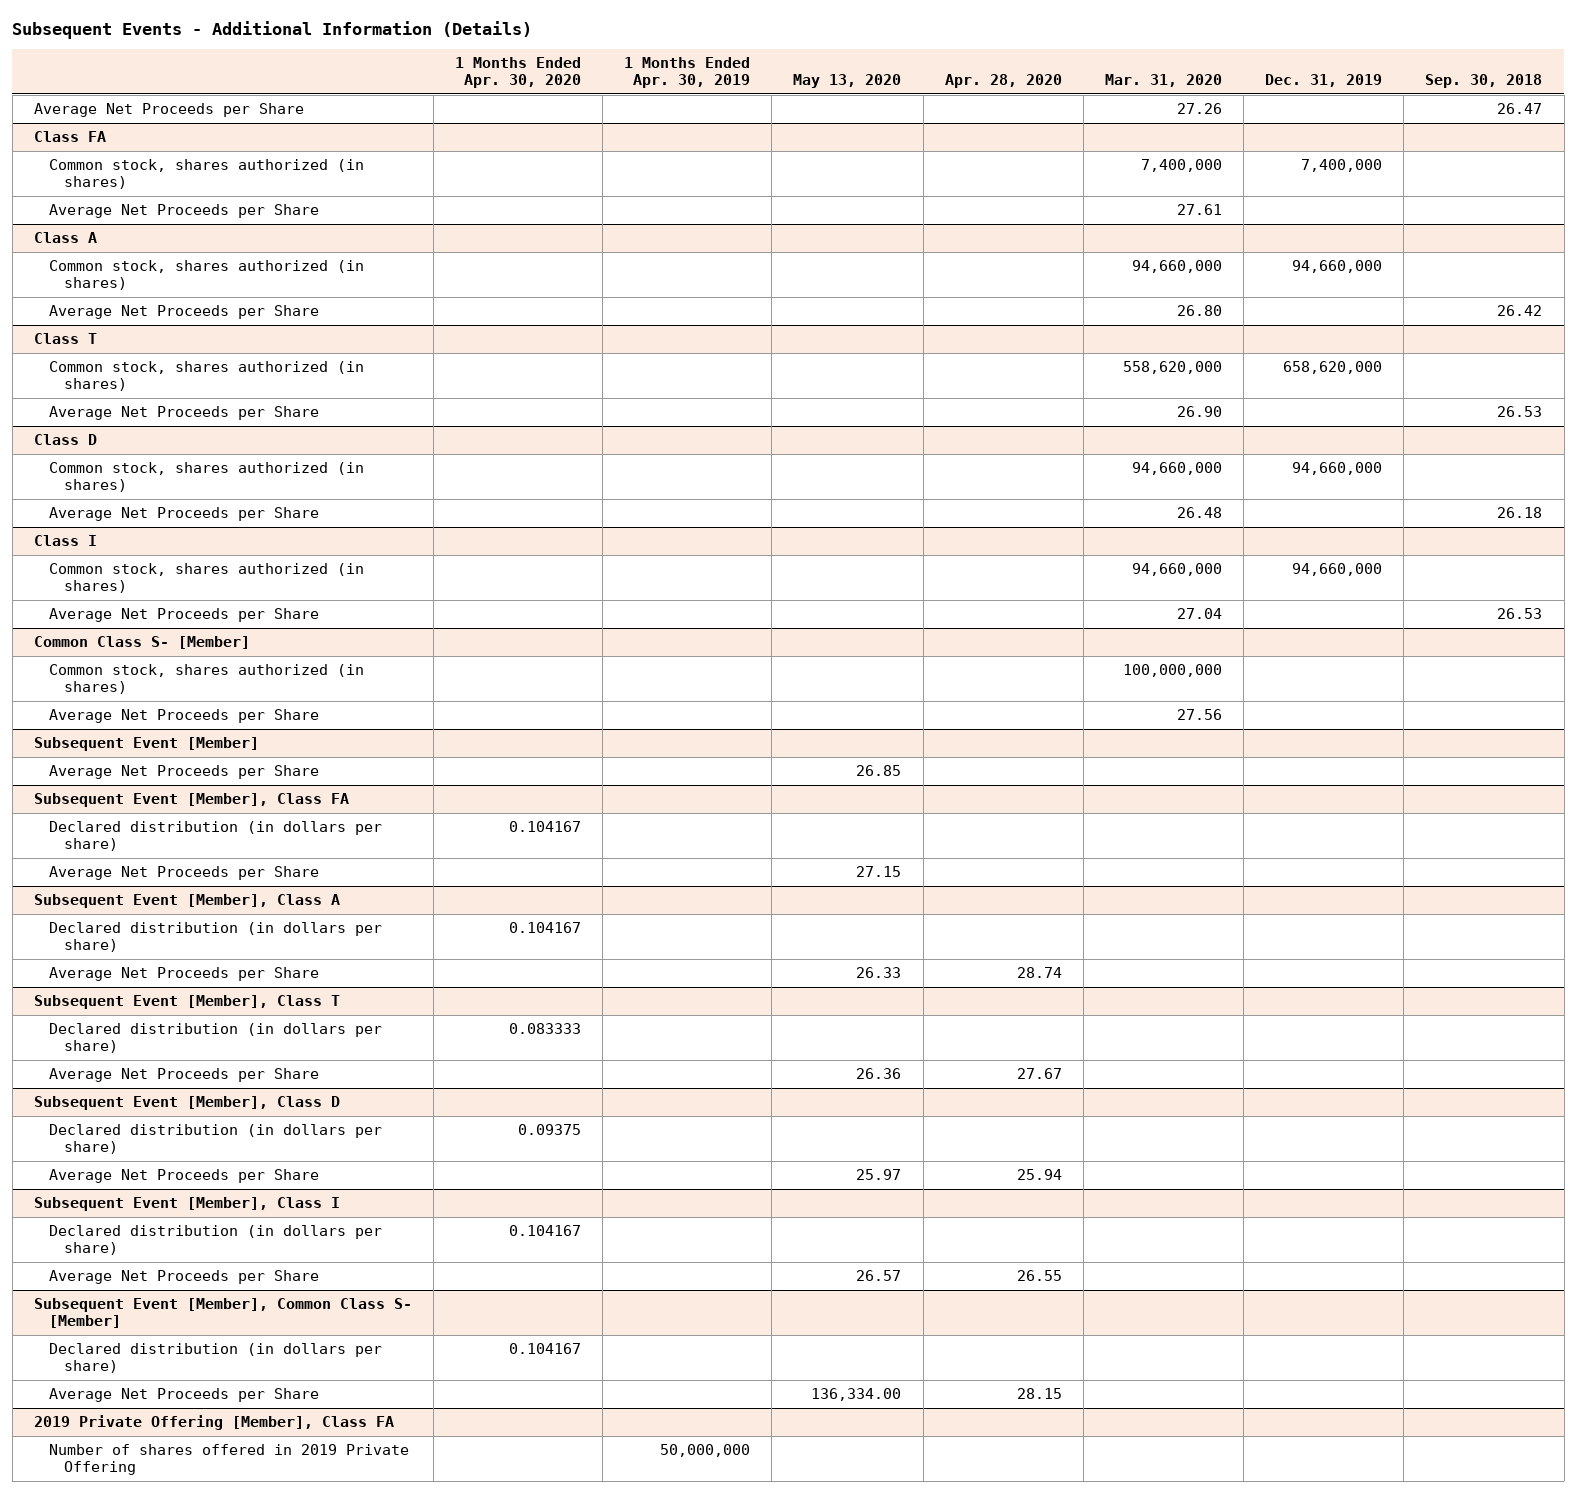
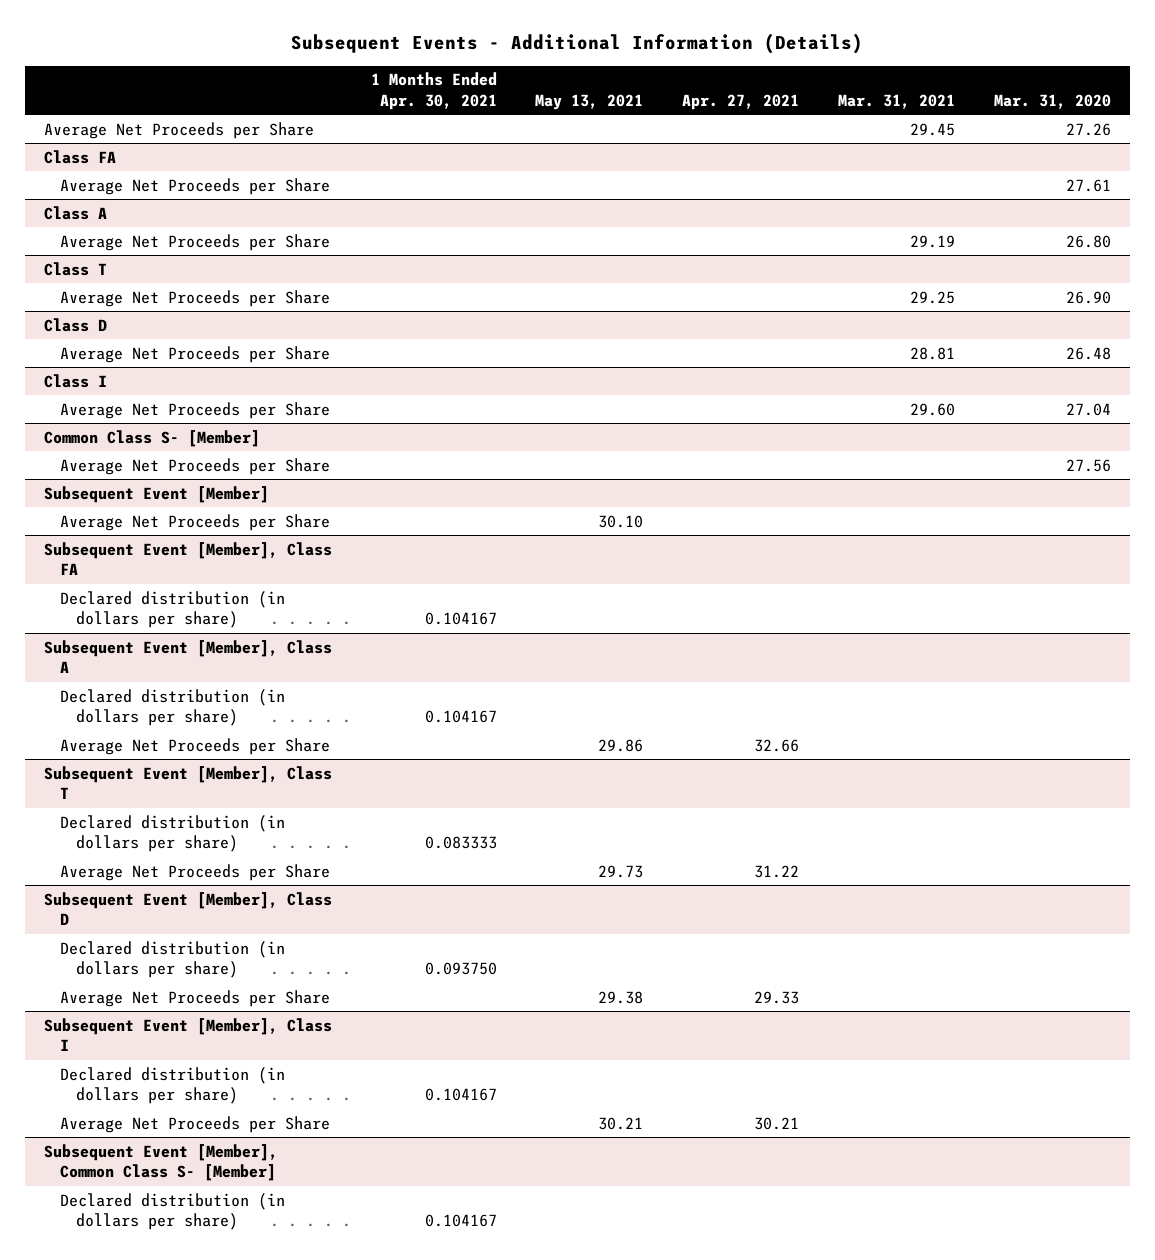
[454,57,581,89] 1 Months Ended Apr. 30, 2020 -> none
[624,57,751,89] 1 Months Ended Apr. 30, 2019 -> none
[793,74,902,89] May 13, 2020 -> none
[944,74,1062,89] Apr. 28, 2020 -> none
[1265,74,1383,88] Dec. 31, 2019 -> none
[1425,74,1543,89] Sep. 30, 2018 -> none
none -> [370,72,497,110] 1 Months Ended Apr. 30, 2021
none -> [535,93,644,110] May 13, 2021
none -> [682,93,800,110] Apr. 27, 2021
none -> [838,93,956,109] Mar. 31, 2021
[49,159,365,190] Common stock, shares authorized (in shares) -> none
[49,260,365,291] Common stock, shares authorized (in shares) -> none
[49,361,365,392] Common stock, shares authorized (in shares) -> none
[49,462,365,493] Common stock, shares authorized (in shares) -> none
[49,563,365,594] Common stock, shares authorized (in shares) -> none
[49,664,365,695] Common stock, shares authorized (in shares) -> none
[49,866,320,881] Average Net Proceeds per Share -> none
[49,1388,320,1403] Average Net Proceeds per Share -> none
[33,1415,394,1431] 2019 Private Offering [Member], Class FA -> none
[49,1444,410,1476] Number of shares offered in 2019 Private Offering -> none

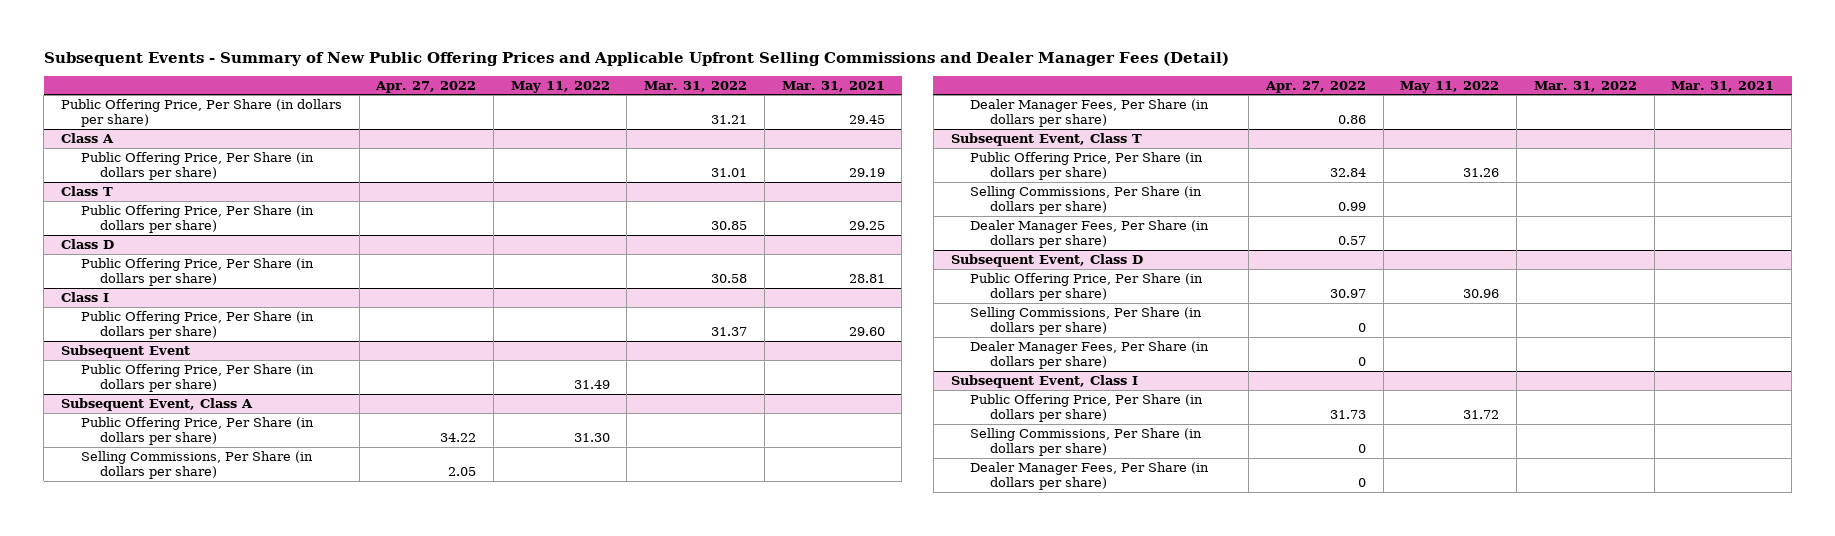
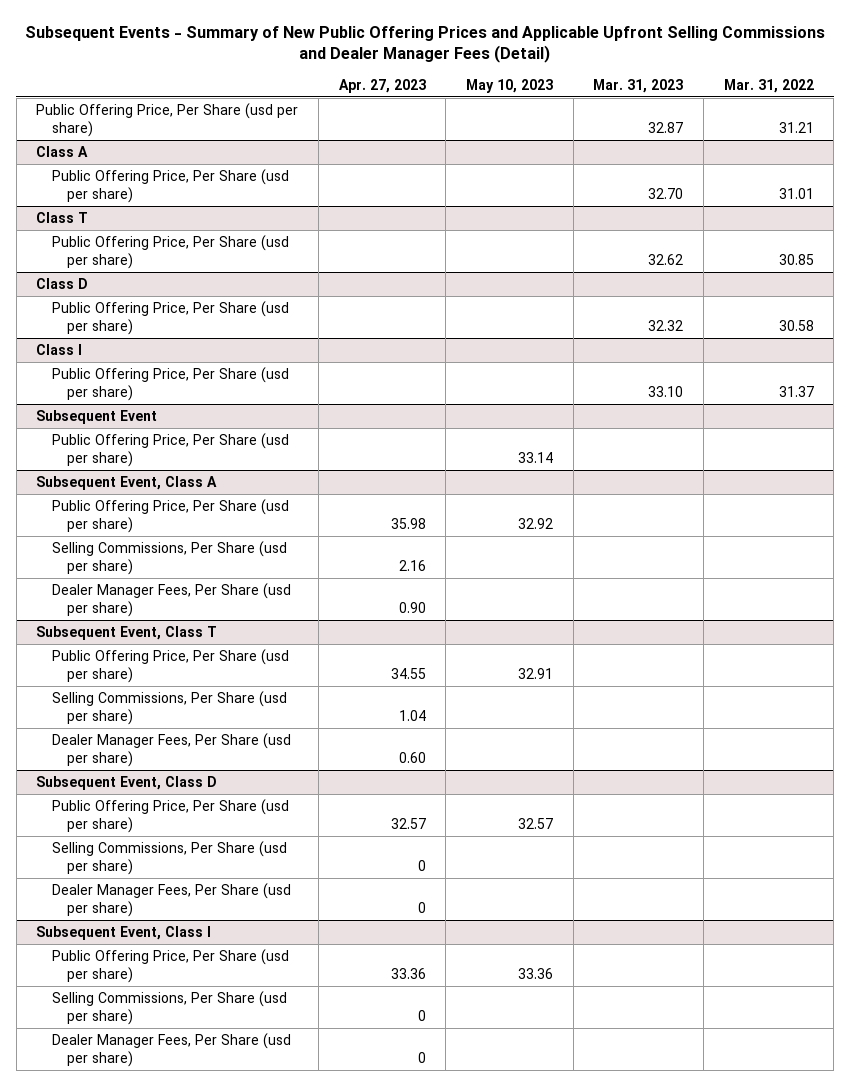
[375,80,477,93] Apr. 27, 2022 -> none
[510,80,610,93] May 11, 2022 -> none
[781,80,885,92] Mar. 31, 2021 -> none
none -> [338,78,426,93] Apr. 27, 2023
none -> [466,78,554,93] May 10, 2023
none -> [593,78,684,93] Mar. 31, 2023
[60,98,342,127] Public Offering Price, Per Share (in dollars per share) -> [36,102,299,137] Public Offering Price, Per Share (usd per share)
[80,151,314,180] Public Offering Price, Per Share (in dollars per share) -> [51,168,289,203] Public Offering Price, Per Share (usd per share)
[80,204,314,233] Public Offering Price, Per Share (in dollars per share) -> [51,234,289,269] Public Offering Price, Per Share (usd per share)
[80,257,314,286] Public Offering Price, Per Share (in dollars per share) -> [51,300,289,335] Public Offering Price, Per Share (usd per share)
[80,310,314,339] Public Offering Price, Per Share (in dollars per share) -> [51,366,289,401] Public Offering Price, Per Share (usd per share)
[80,363,314,392] Public Offering Price, Per Share (in dollars per share) -> [51,432,289,467] Public Offering Price, Per Share (usd per share)
[80,416,314,445] Public Offering Price, Per Share (in dollars per share) -> [51,498,289,533] Public Offering Price, Per Share (usd per share)
[80,450,313,479] Selling Commissions, Per Share (in dollars per share) -> [51,540,287,575] Selling Commissions, Per Share (usd per share)
[970,98,1210,127] Dealer Manager Fees, Per Share (in dollars per share) -> [51,582,291,617] Dealer Manager Fees, Per Share (usd per share)
[970,151,1204,180] Public Offering Price, Per Share (in dollars per share) -> [51,648,289,683] Public Offering Price, Per Share (usd per share)
[970,185,1203,214] Selling Commissions, Per Share (in dollars per share) -> [51,690,287,725] Selling Commissions, Per Share (usd per share)
[970,219,1210,248] Dealer Manager Fees, Per Share (in dollars per share) -> [51,732,291,767] Dealer Manager Fees, Per Share (usd per share)
[970,272,1204,301] Public Offering Price, Per Share (in dollars per share) -> [51,798,289,833] Public Offering Price, Per Share (usd per share)
[970,306,1203,335] Selling Commissions, Per Share (in dollars per share) -> [51,840,287,875] Selling Commissions, Per Share (usd per share)
[970,340,1210,369] Dealer Manager Fees, Per Share (in dollars per share) -> [51,882,291,917] Dealer Manager Fees, Per Share (usd per share)
[970,393,1204,422] Public Offering Price, Per Share (in dollars per share) -> [51,948,289,983] Public Offering Price, Per Share (usd per share)
[970,427,1203,456] Selling Commissions, Per Share (in dollars per share) -> [51,990,287,1025] Selling Commissions, Per Share (usd per share)
[970,461,1210,490] Dealer Manager Fees, Per Share (in dollars per share) -> [51,1032,291,1067] Dealer Manager Fees, Per Share (usd per share)

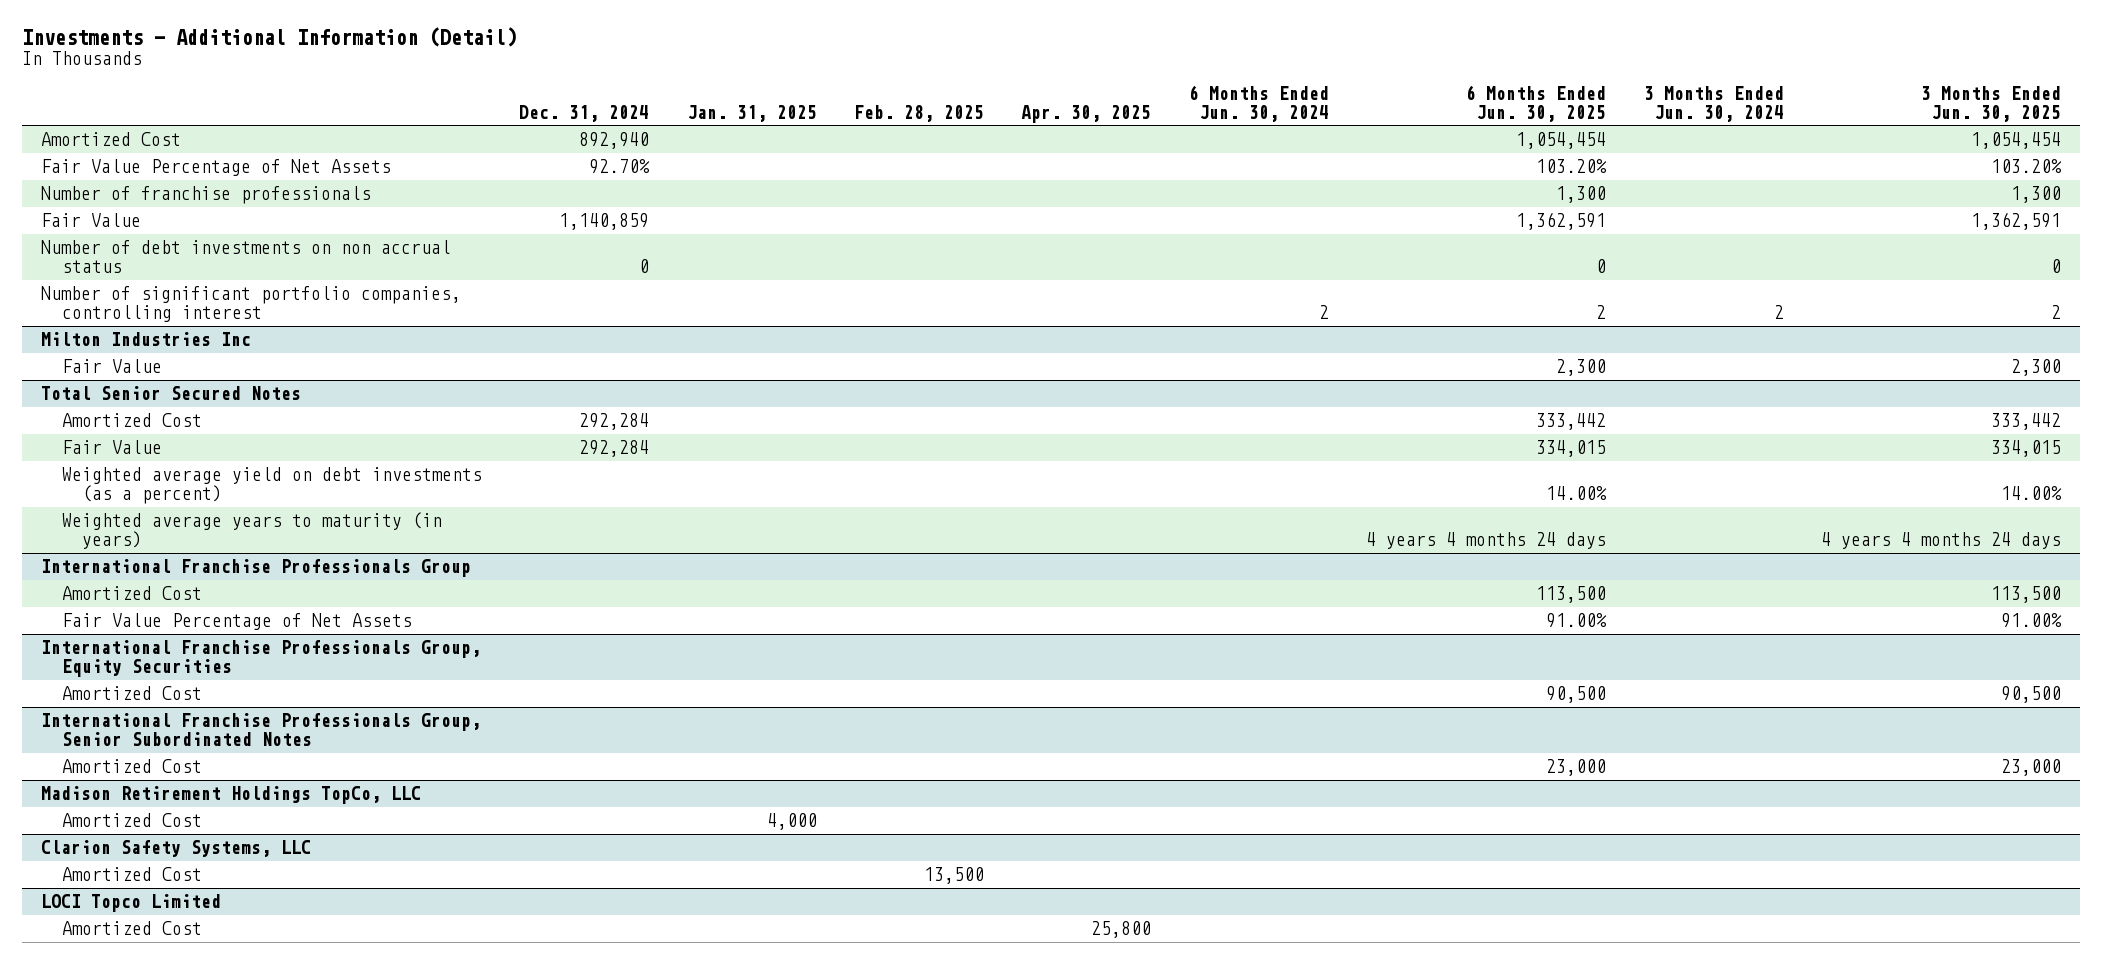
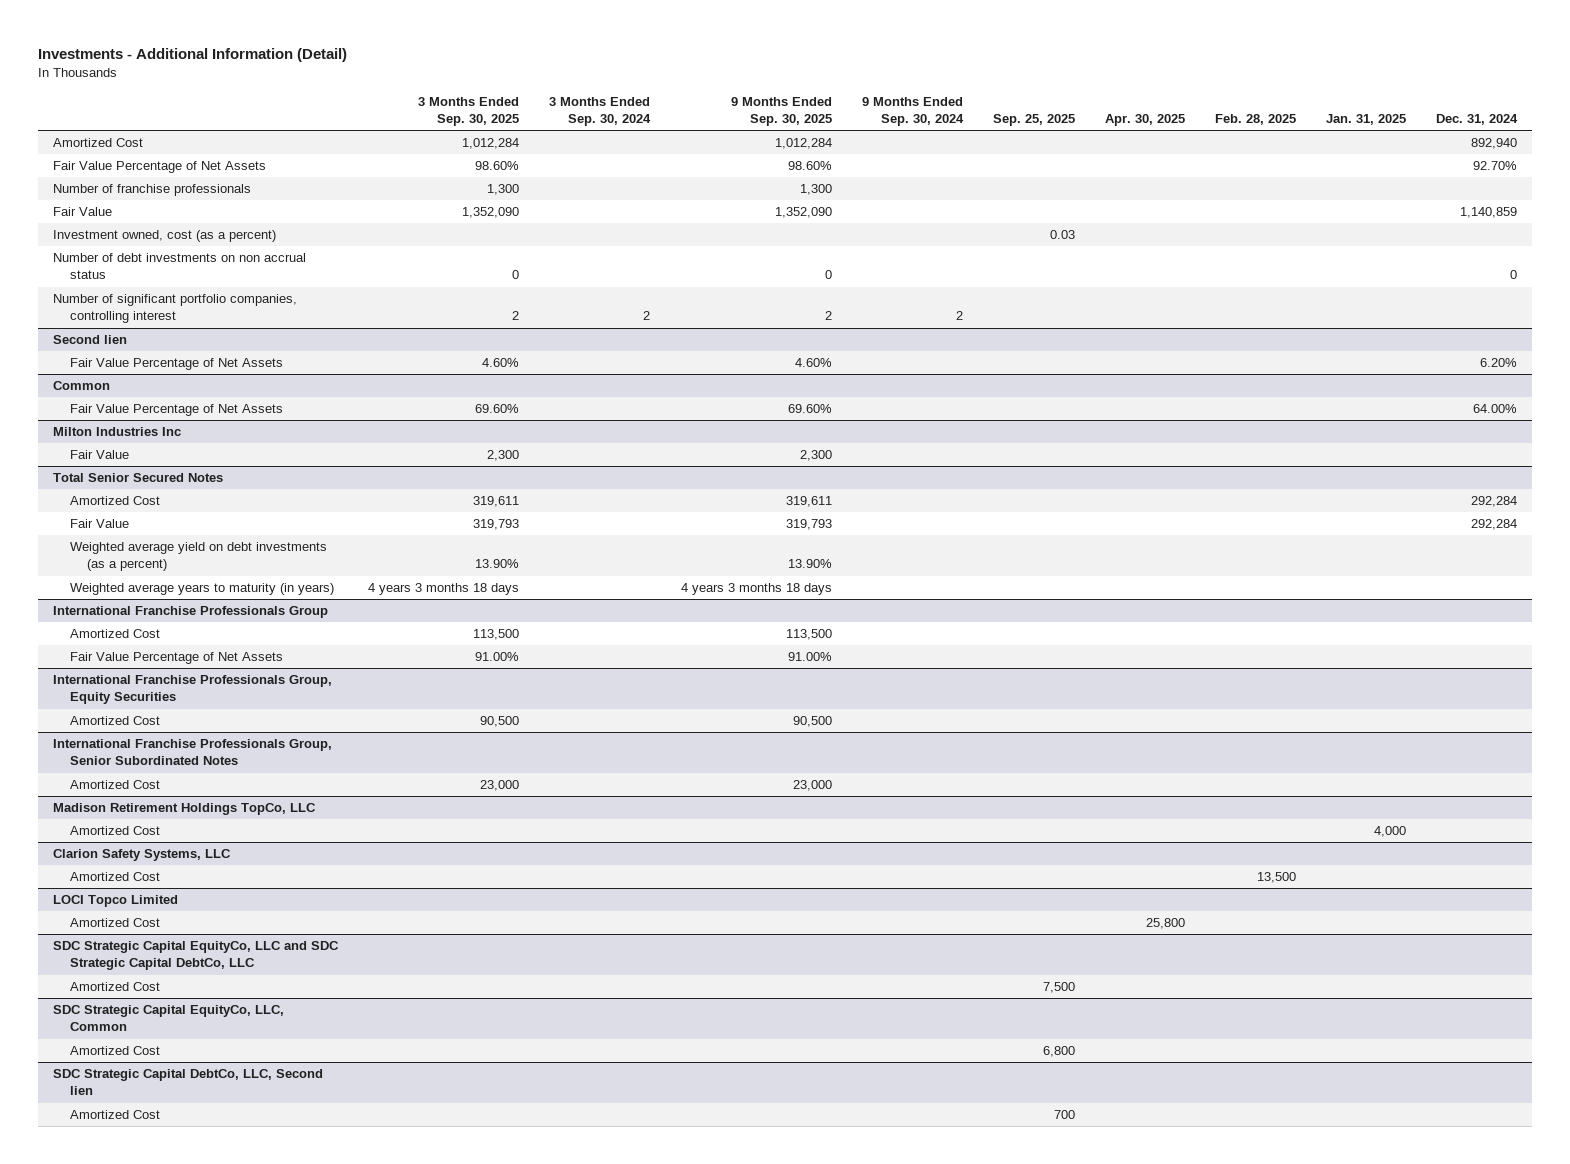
[1188,84,1329,122] 6 Months Ended Jun. 30, 2024 -> none
[1466,84,1607,122] 6 Months Ended Jun. 30, 2025 -> none
[1643,85,1784,122] 3 Months Ended Jun. 30, 2024 -> none
[1921,85,2062,122] 3 Months Ended Jun. 30, 2025 -> none
none -> [418,97,520,127] 3 Months Ended Sep. 30, 2025
none -> [549,97,652,127] 3 Months Ended Sep. 30, 2024
none -> [730,97,832,127] 9 Months Ended Sep. 30, 2025
none -> [861,97,964,127] 9 Months Ended Sep. 30, 2024
none -> [992,114,1075,127] Sep. 25, 2025
none -> [53,230,277,243] Investment owned, cost (as a percent)
none -> [53,335,128,345] Second lien
none -> [70,358,284,371] Fair Value Percentage of Net Assets
none -> [53,381,111,391] Common
none -> [70,404,284,417] Fair Value Percentage of Net Assets
none -> [53,941,340,971] SDC Strategic Capital EquityCo, LLC and SDC Strategic Capital DebtCo, LLC
none -> [70,982,161,992] Amortized Cost
none -> [53,1005,285,1032] SDC Strategic Capital EquityCo, LLC, Common
none -> [70,1046,161,1056] Amortized Cost
none -> [53,1069,324,1096] SDC Strategic Capital DebtCo, LLC, Second lien
none -> [70,1110,161,1120] Amortized Cost

